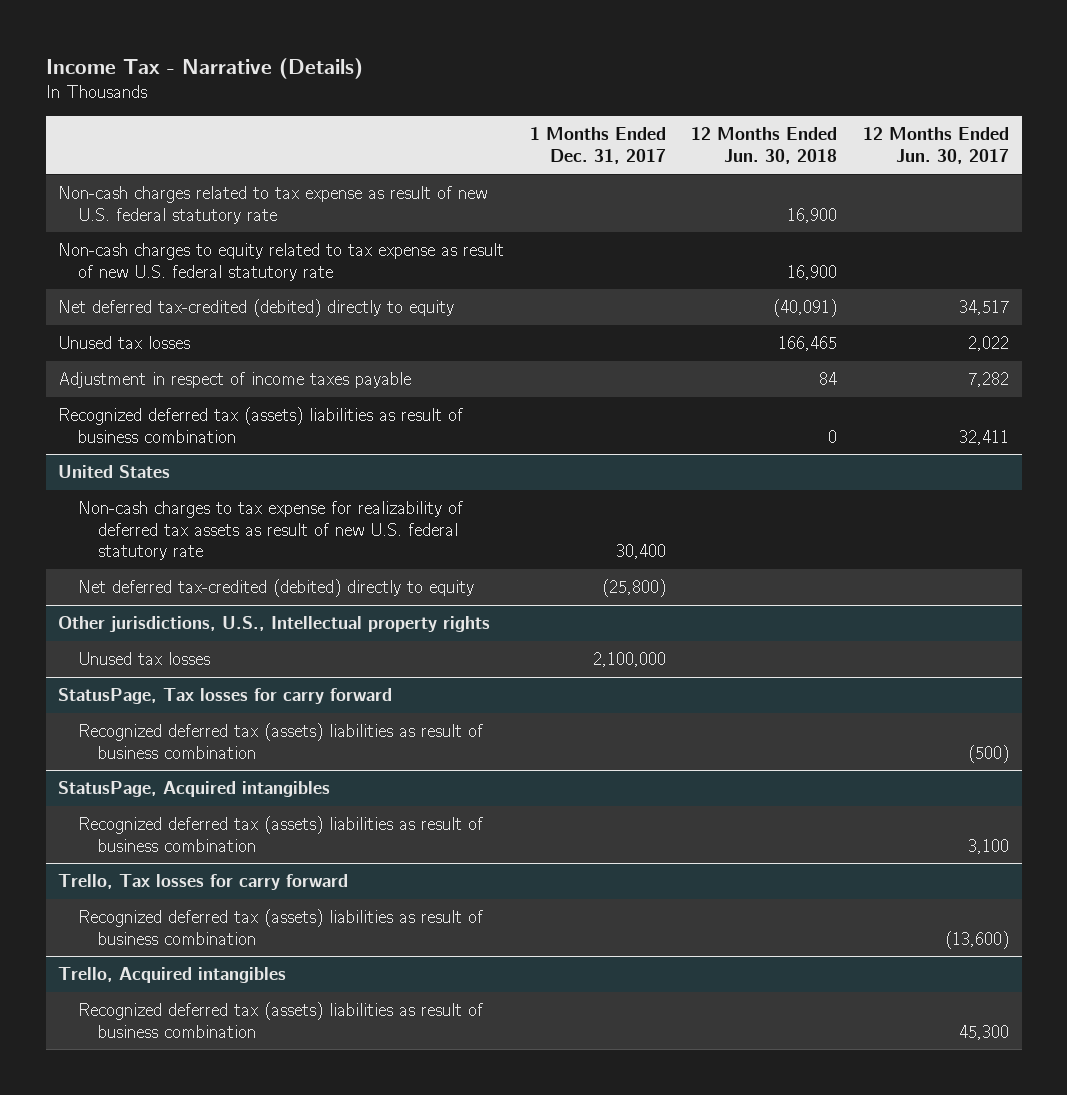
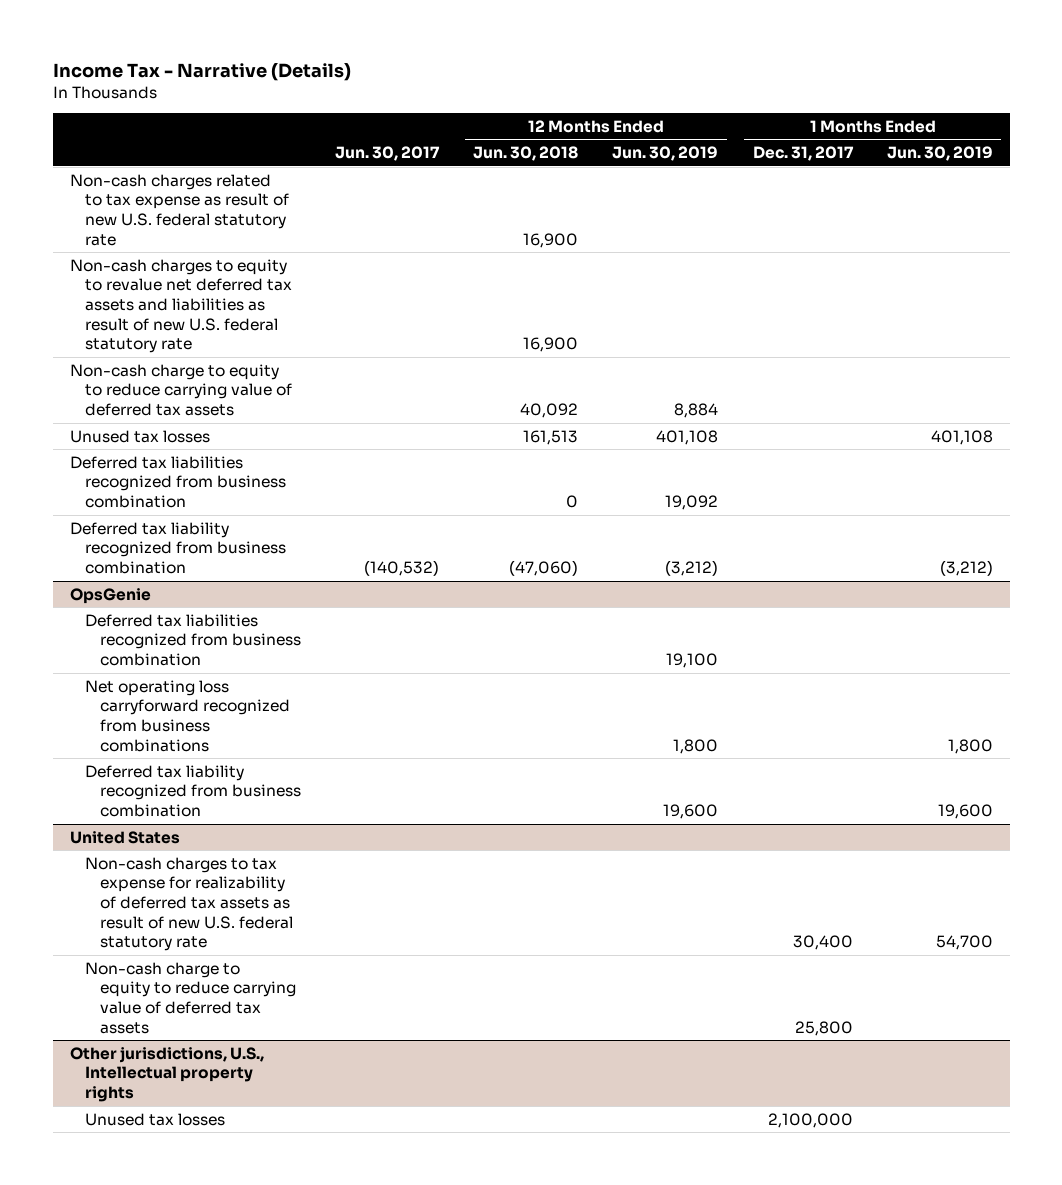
[862,127,1009,165] 12 Months Ended Jun. 30, 2017 -> none
none -> [335,146,441,162] Jun. 30, 2017
none -> [612,146,719,162] Jun. 30, 2019
none -> [886,146,993,162] Jun. 30, 2019
[58,372,412,389] Adjustment in respect of income taxes payable -> none
[58,243,505,281] Non-cash charges to equity related to tax expense as result of new U.S. federal statutory rate -> [69,258,293,354] Non-cash charges to equity to revalue net deferred tax assets and liabilities as result of new U.S. federal statutory rate
[58,299,455,318] Net deferred tax-credited (debited) directly to equity -> [69,363,293,417] Non-cash charge to equity to reduce carrying value of deferred tax assets
[773,299,838,318] (40,091) -> [520,403,579,419] 40,092
[778,336,838,352] 166,465 -> [523,429,579,445] 161,513
[58,407,464,443] Recognized deferred tax (assets) liabilities as result of business combination -> [69,455,287,509] Deferred tax liabilities recognized from business combination
none -> [69,521,287,575] Deferred tax liability recognized from business combination
none -> [69,587,151,604] OpsGenie
none -> [85,613,302,667] Deferred tax liabilities recognized from business combination
none -> [85,679,291,752] Net operating loss carryforward recognized from business combinations
none -> [85,764,302,818] Deferred tax liability recognized from business combination
[77,579,474,598] Net deferred tax-credited (debited) directly to equity -> [85,961,297,1034] Non-cash charge to equity to reduce carrying value of deferred tax assets
[601,579,666,598] (25,800) -> [794,1020,853,1036] 25,800
[58,688,393,705] StatusPage, Tax losses for carry forward -> none
[77,723,483,759] Recognized deferred tax (assets) liabilities as result of business combination -> none
[58,781,331,798] StatusPage, Acquired intangibles -> none
[77,816,483,852] Recognized deferred tax (assets) liabilities as result of business combination -> none
[58,874,349,891] Trello, Tax losses for carry forward -> none
[77,909,483,945] Recognized deferred tax (assets) liabilities as result of business combination -> none
[58,967,287,984] Trello, Acquired intangibles -> none
[77,1002,483,1038] Recognized deferred tax (assets) liabilities as result of business combination -> none

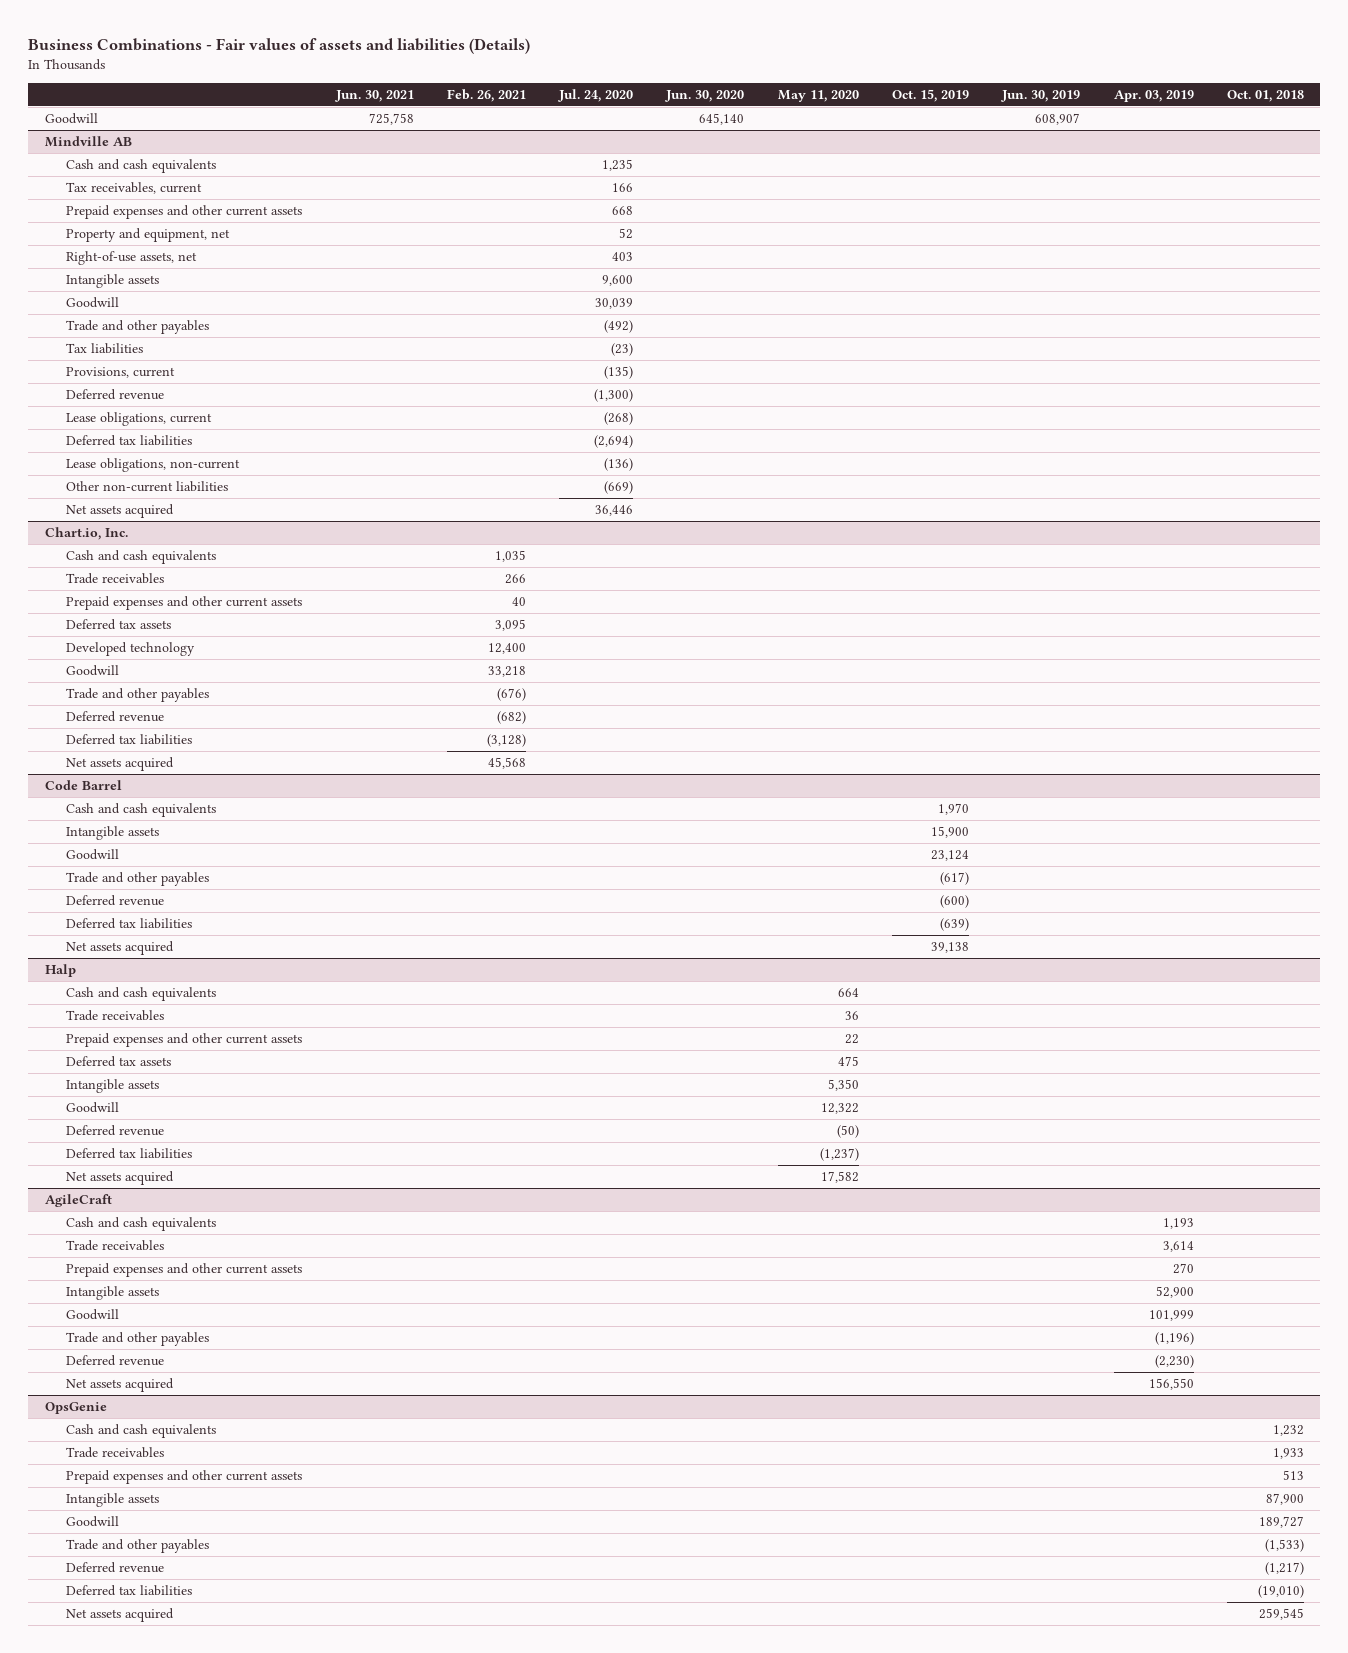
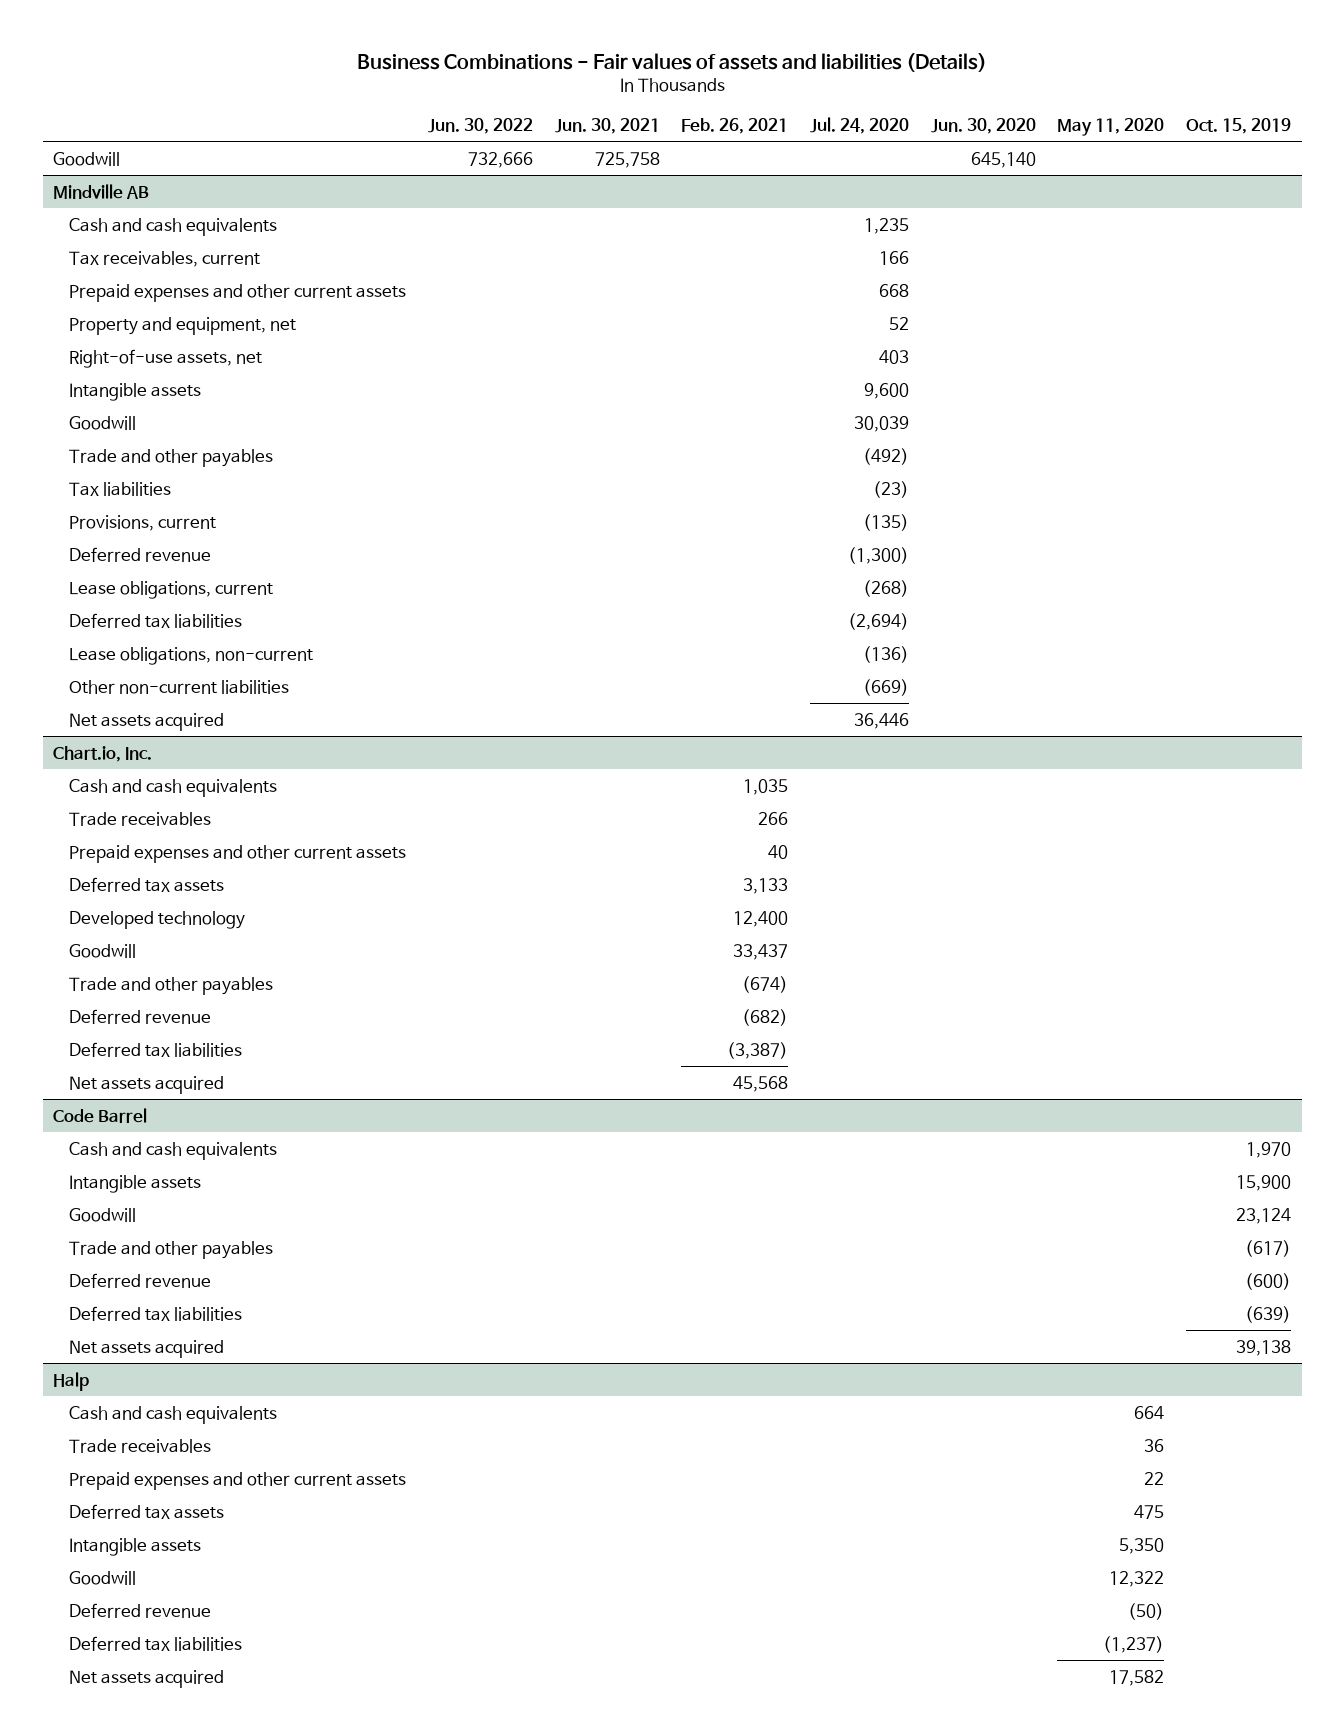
[1001,90,1081,103] Jun. 30, 2019 -> none
[1113,90,1194,103] Apr. 03, 2019 -> none
[1226,90,1304,103] Oct. 01, 2018 -> none
none -> [427,117,533,134] Jun. 30, 2022
[494,618,526,631] 3,095 -> [743,877,789,894] 3,133
[487,665,526,677] 33,218 -> [733,943,789,960] 33,437
[496,687,526,701] (676) -> [742,975,789,993] (674)
[486,733,526,747] (3,128) -> [727,1041,789,1059] (3,387)
[44,1193,112,1207] AgileCraft -> none
[66,1216,217,1231] Cash and cash equivalents -> none
[66,1239,165,1251] Trade receivables -> none
[66,1262,303,1277] Prepaid expenses and other current assets -> none
[66,1285,160,1300] Intangible assets -> none
[66,1308,120,1320] Goodwill -> none
[66,1331,210,1346] Trade and other payables -> none
[66,1354,165,1366] Deferred revenue -> none
[66,1377,175,1392] Net assets acquired -> none
[44,1401,107,1414] OpsGenie -> none
[66,1423,217,1438] Cash and cash equivalents -> none
[66,1446,165,1458] Trade receivables -> none
[66,1469,303,1484] Prepaid expenses and other current assets -> none
[66,1492,160,1507] Intangible assets -> none
[66,1515,120,1527] Goodwill -> none
[66,1538,210,1553] Trade and other payables -> none
[66,1561,165,1573] Deferred revenue -> none
[66,1584,193,1596] Deferred tax liabilities -> none
[66,1607,175,1622] Net assets acquired -> none

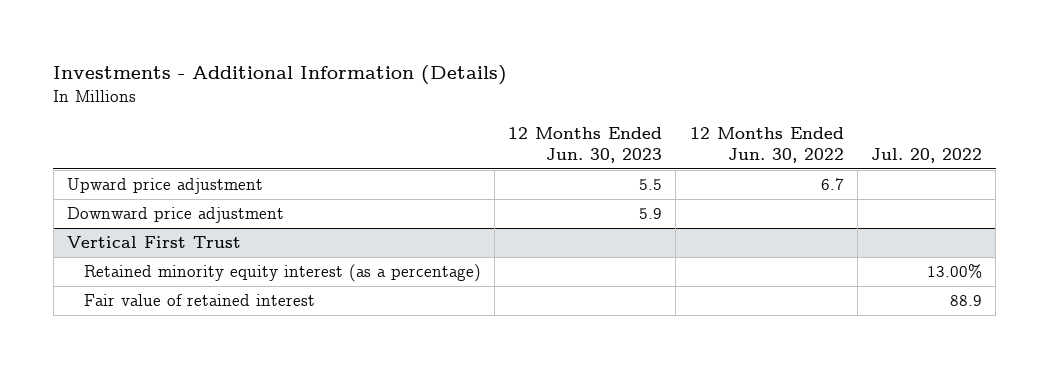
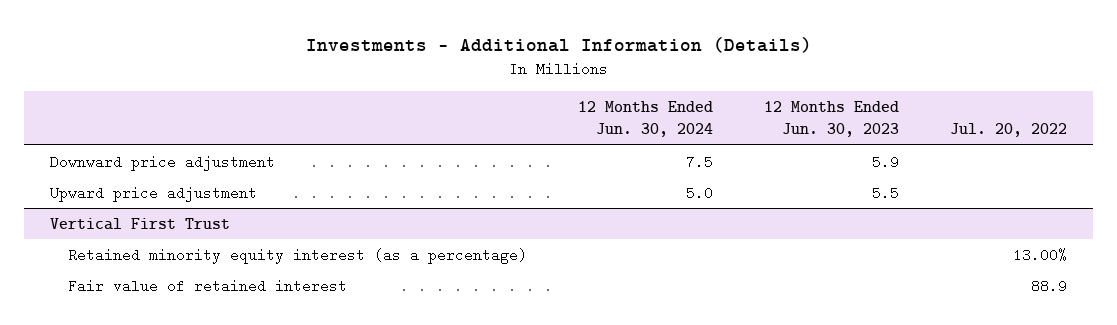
[689,126,844,163] 12 Months Ended Jun. 30, 2022 -> none
none -> [578,101,714,138] 12 Months Ended Jun. 30, 2024
[67,178,264,195] Upward price adjustment -> [49,185,257,202] Upward price adjustment

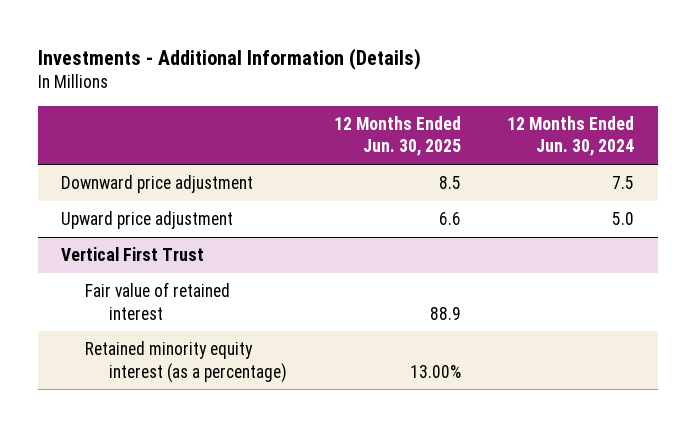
[764,101,900,138] 12 Months Ended Jun. 30, 2023 -> none
[950,123,1068,138] Jul. 20, 2022 -> none
none -> [333,115,461,157] 12 Months Ended Jun. 30, 2025
[68,247,528,264] Retained minority equity interest (as a percentage) -> [85,341,288,383] Retained minority equity interest (as a percentage)

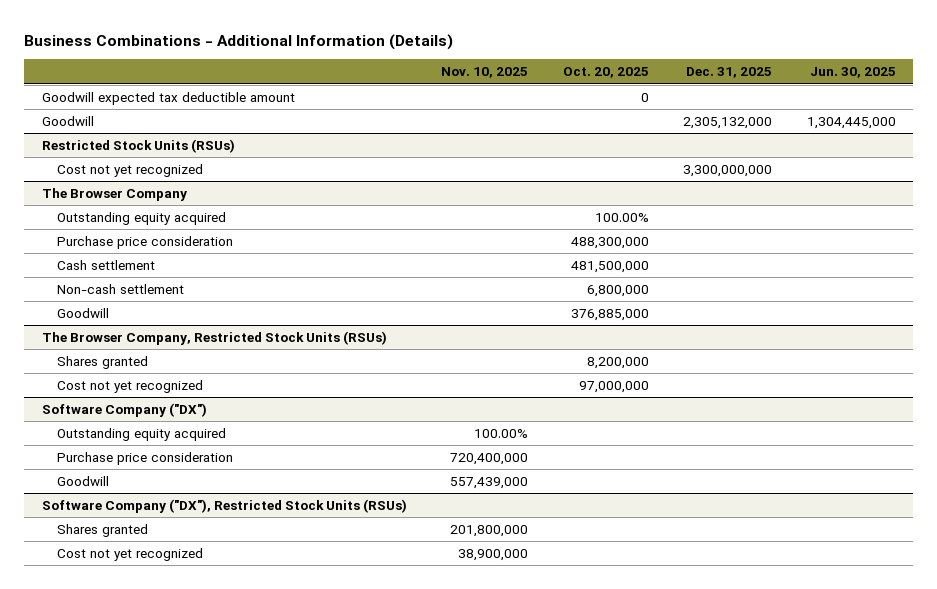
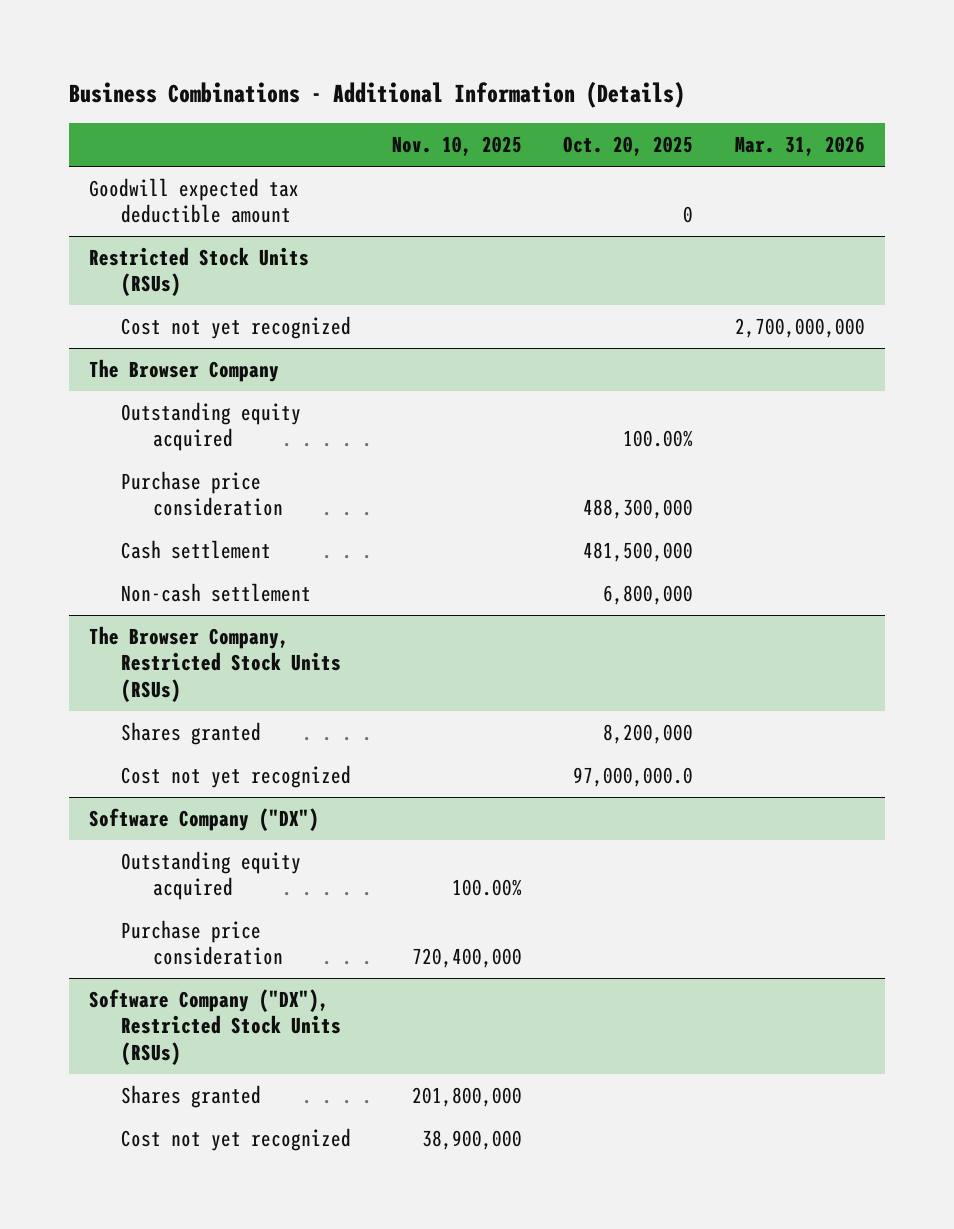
[686,67,773,79] Dec. 31, 2025 -> none
[809,67,896,79] Jun. 30, 2025 -> none
none -> [734,136,865,157] Mar. 31, 2026
[41,115,94,126] Goodwill -> none
[56,307,109,318] Goodwill -> none
[578,380,649,393] 97,000,000 -> [573,767,694,788] 97,000,000.0
[56,475,109,486] Goodwill -> none

